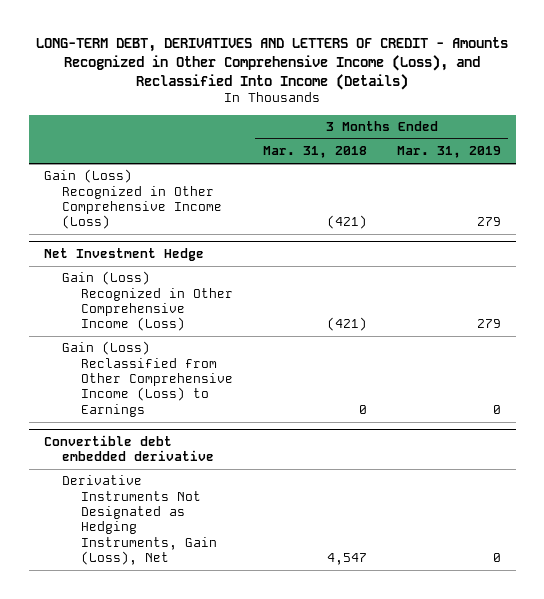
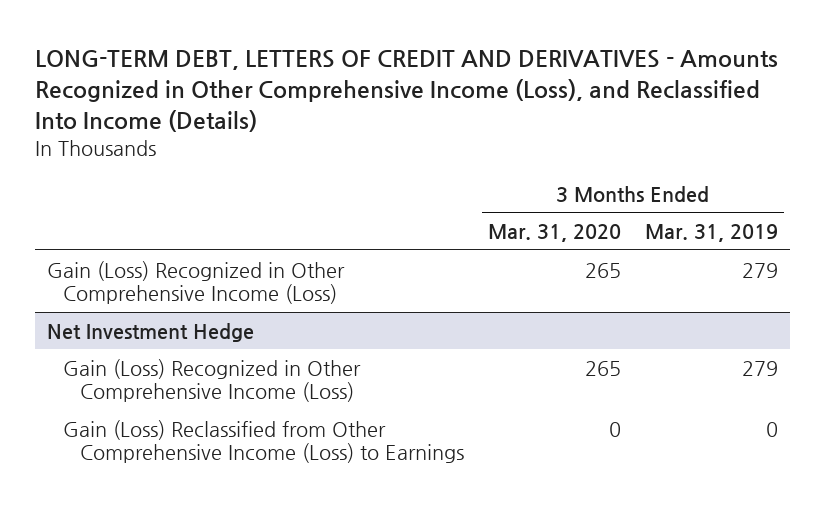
[36,36,509,90] LONG-TERM DEBT, DERIVATIVES AND LETTERS OF CREDIT - Amounts Recognized in Other Comprehensive Income (Loss), and Reclassified Into Income (Details) -> [34,49,778,133] LONG-TERM DEBT, LETTERS OF CREDIT AND DERIVATIVES - Amounts Recognized in Other Comprehensive Income (Loss), and Reclassified Into Income (Details)
[262,146,367,159] Mar. 31, 2018 -> none
none -> [488,224,622,243] Mar. 31, 2020
[43,435,215,462] Convertible debt embedded derivative -> none
[62,475,217,566] Derivative Instruments Not Designated as Hedging Instruments, Gain (Loss), Net -> none

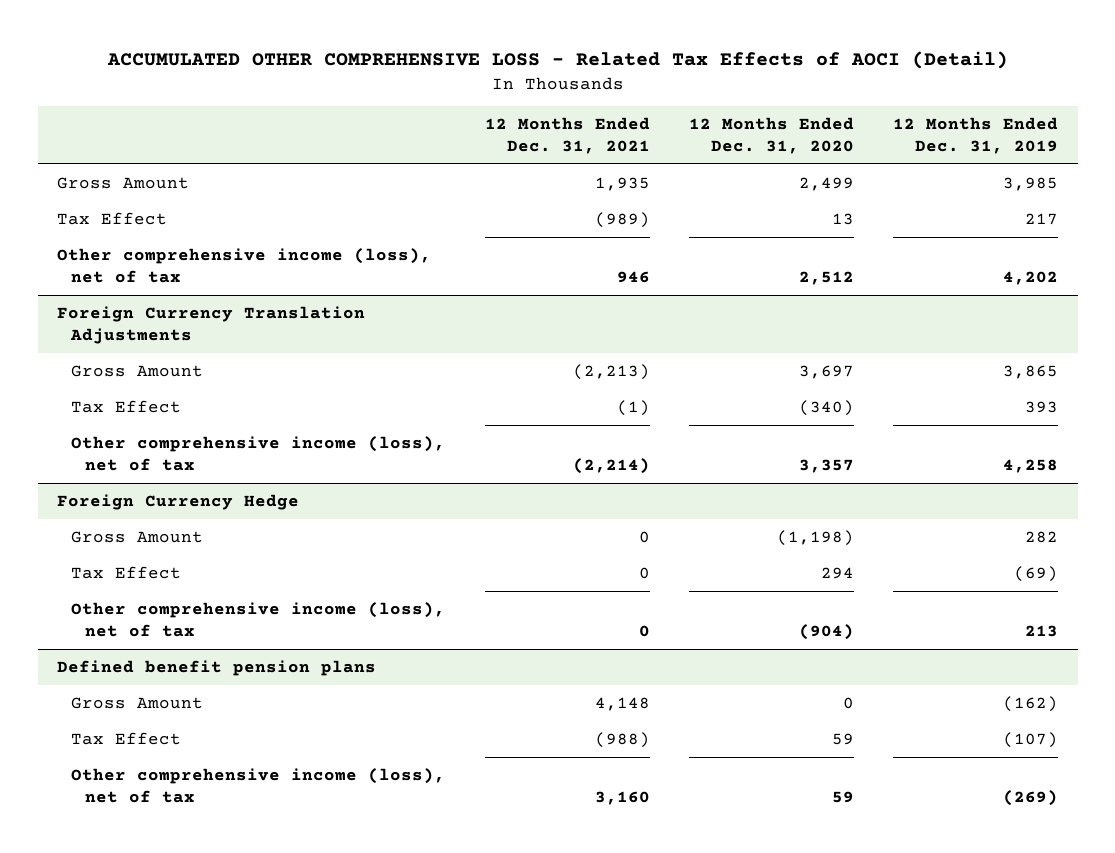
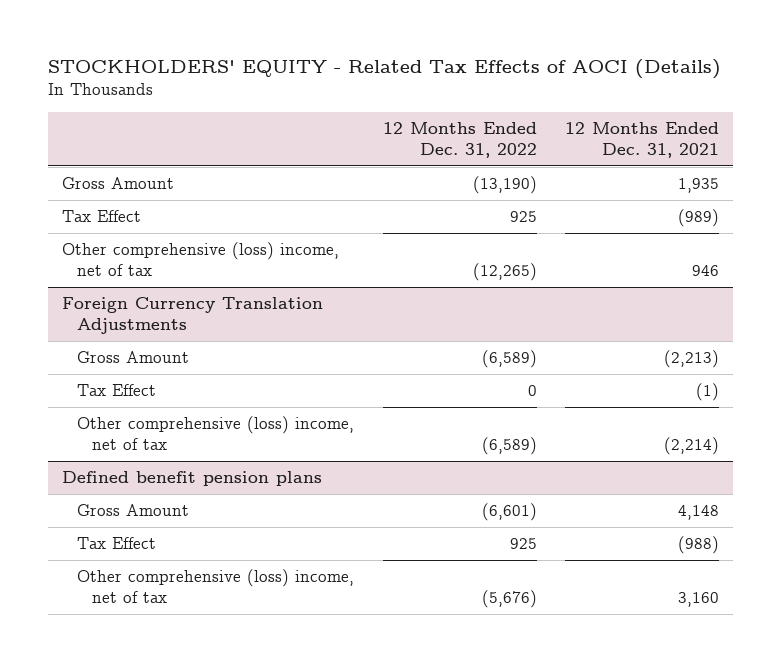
[106,51,1008,70] ACCUMULATED OTHER COMPREHENSIVE LOSS - Related Tax Effects of AOCI (Detail) -> [47,59,721,80] STOCKHOLDERS' EQUITY - Related Tax Effects of AOCI (Details)
[688,117,854,155] 12 Months Ended Dec. 31, 2020 -> none
[892,117,1058,155] 12 Months Ended Dec. 31, 2019 -> none
none -> [382,121,537,158] 12 Months Ended Dec. 31, 2022
[57,247,432,283] Other comprehensive income (loss), net of tax -> [61,242,339,277] Other comprehensive (loss) income, net of tax
[57,493,300,510] Foreign Currency Hedge -> none
[71,530,204,543] Gross Amount -> none
[71,565,182,579] Tax Effect -> none
[71,601,446,637] Other comprehensive income (loss), net of tax -> none
[71,435,446,471] Other comprehensive income (loss), net of tax -> [77,416,355,451] Other comprehensive (loss) income, net of tax
[71,767,446,803] Other comprehensive income (loss), net of tax -> [77,569,355,604] Other comprehensive (loss) income, net of tax

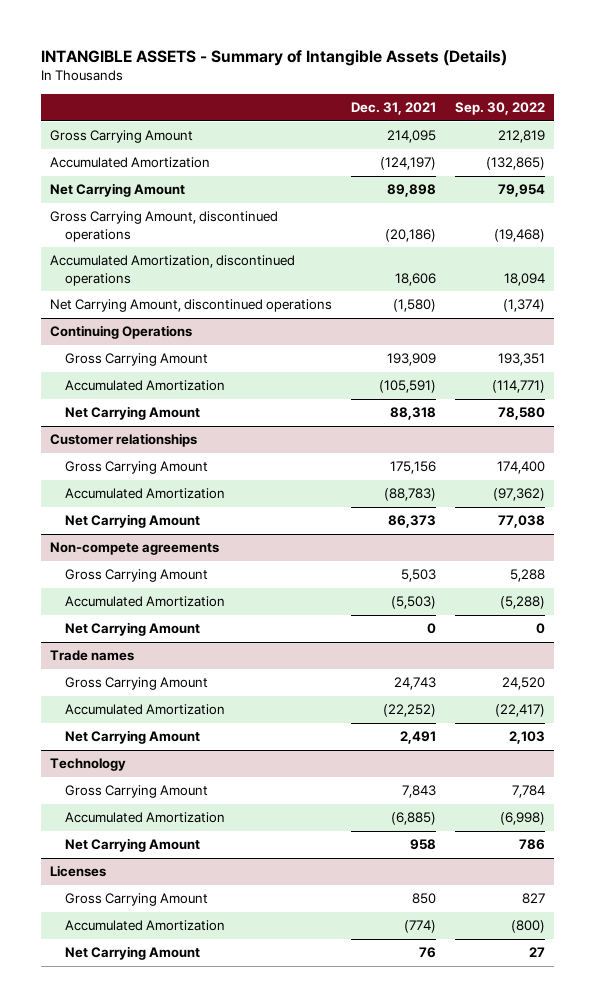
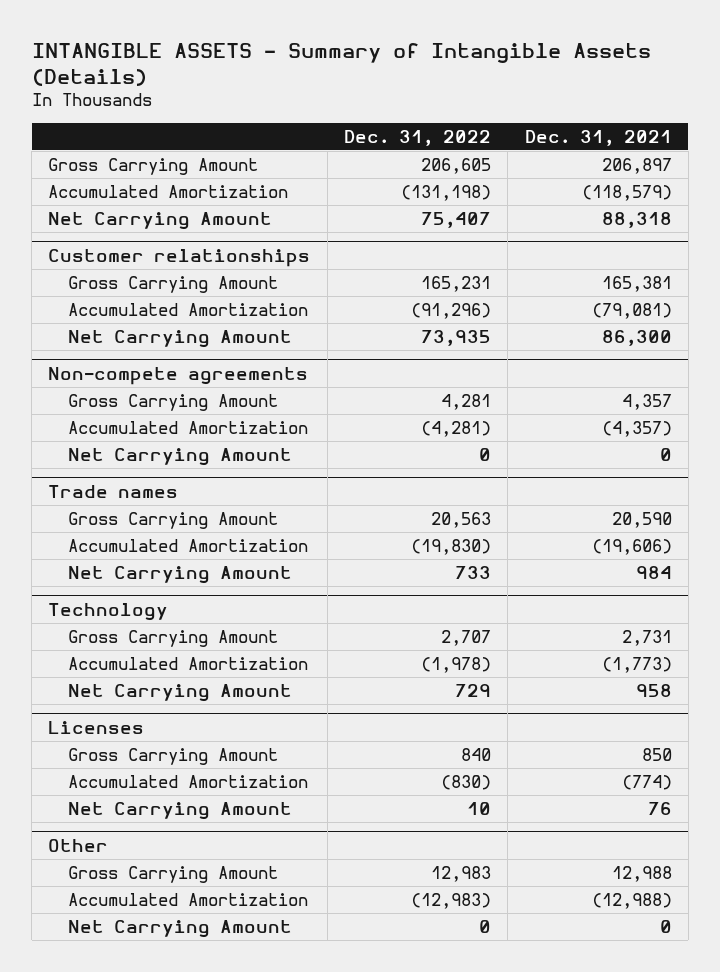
[454,102,545,116] Sep. 30, 2022 -> none
none -> [344,129,492,146] Dec. 31, 2022
[49,183,185,198] Net Carrying Amount -> none
[49,211,278,242] Gross Carrying Amount, discontinued operations -> none
[49,255,295,286] Accumulated Amortization, discontinued operations -> none
[49,299,332,313] Net Carrying Amount, discontinued operations -> none
[49,325,192,340] Continuing Operations -> none
[64,353,208,367] Gross Carrying Amount -> none
[64,380,225,392] Accumulated Amortization -> none
[386,130,436,144] 214,095 -> [601,157,672,174] 206,897
[379,157,436,171] (124,197) -> [581,184,672,201] (118,579)
[389,461,436,475] 175,156 -> [601,275,672,292] 165,381
[383,488,436,502] (88,783) -> [591,302,672,319] (79,081)
[387,515,436,529] 86,373 -> [601,329,672,346] 86,300
[400,569,436,583] 5,503 -> [621,393,672,410] 4,357
[390,596,436,610] (5,503) -> [601,420,672,437] (4,357)
[393,677,436,691] 24,743 -> [611,511,672,528] 20,590
[382,704,436,718] (22,252) -> [591,538,672,555] (19,606)
[399,731,436,745] 2,491 -> [635,565,672,579] 984
[401,785,436,799] 7,843 -> [621,629,672,646] 2,731
[390,812,436,826] (6,885) -> [601,656,672,673] (1,773)
none -> [48,838,109,852] Other
none -> [67,865,278,883] Gross Carrying Amount
none -> [67,892,308,906] Accumulated Amortization
none -> [67,919,292,938] Net Carrying Amount

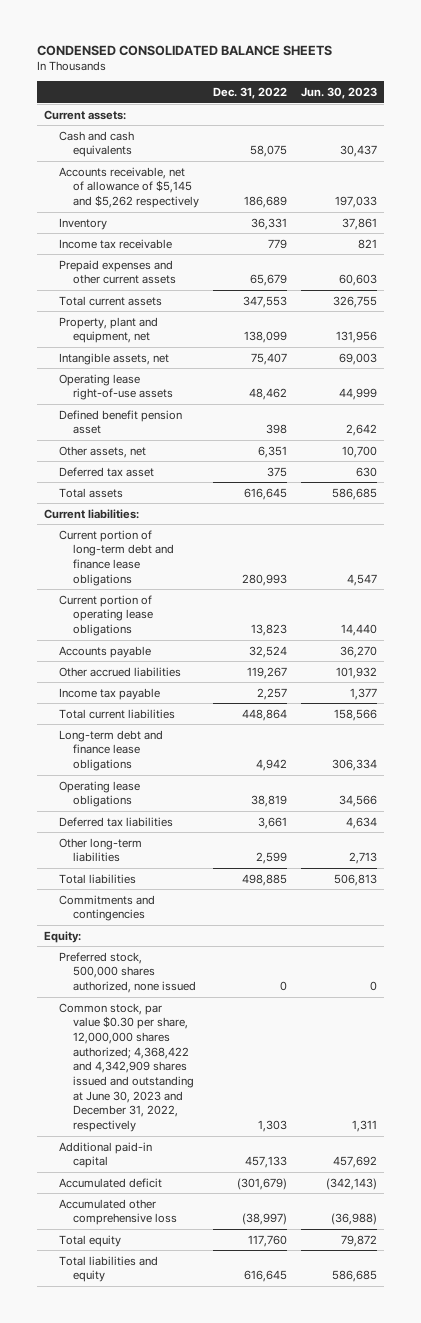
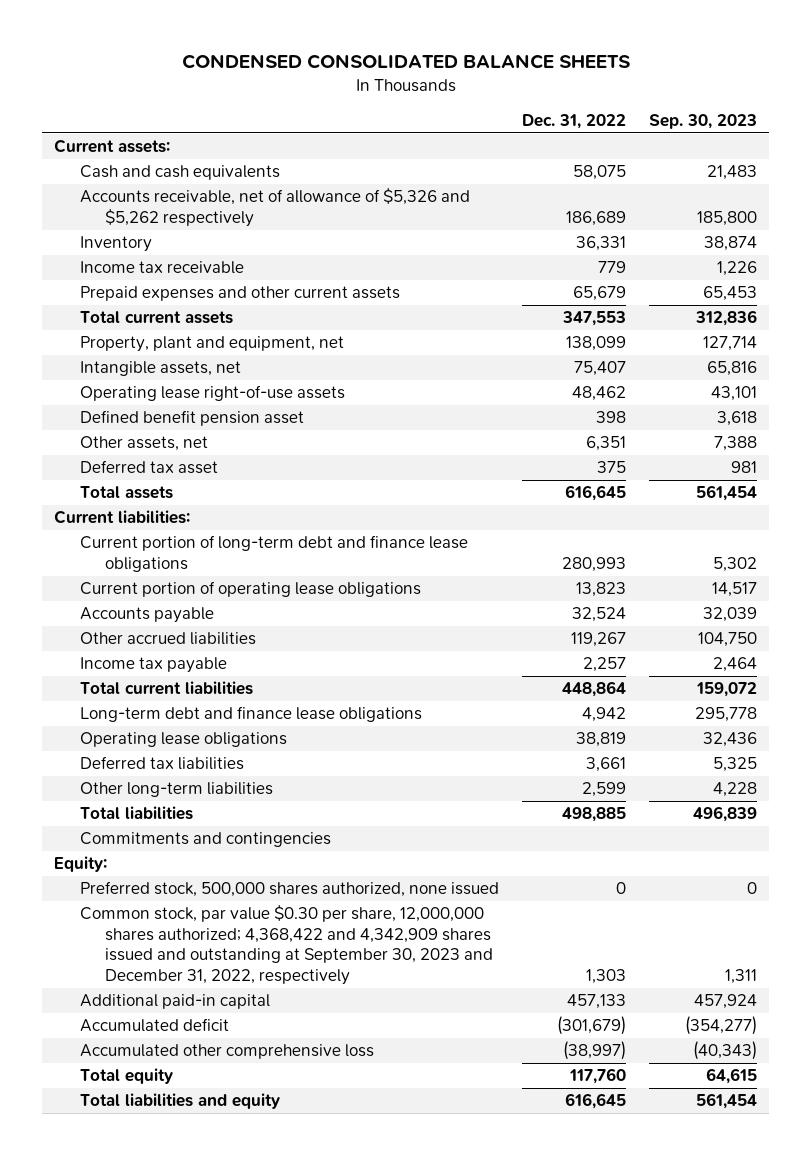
[301,86,378,99] Jun. 30, 2023 -> none
none -> [649,114,758,130] Sep. 30, 2023
[58,166,200,209] Accounts receivable, net of allowance of $5,145 and $5,262 respectively -> [79,188,470,227] Accounts receivable, net of allowance of $5,326 and $5,262 respectively
[58,1002,195,1132] Common stock, par value $0.30 per share, 12,000,000 shares authorized; 4,368,422 and 4,342,909 shares issued and outstanding at June 30, 2023 and December 31, 2022, respectively -> [79,905,494,985] Common stock, par value $0.30 per share, 12,000,000 shares authorized; 4,368,422 and 4,342,909 shares issued and outstanding at September 30, 2023 and December 31, 2022, respectively

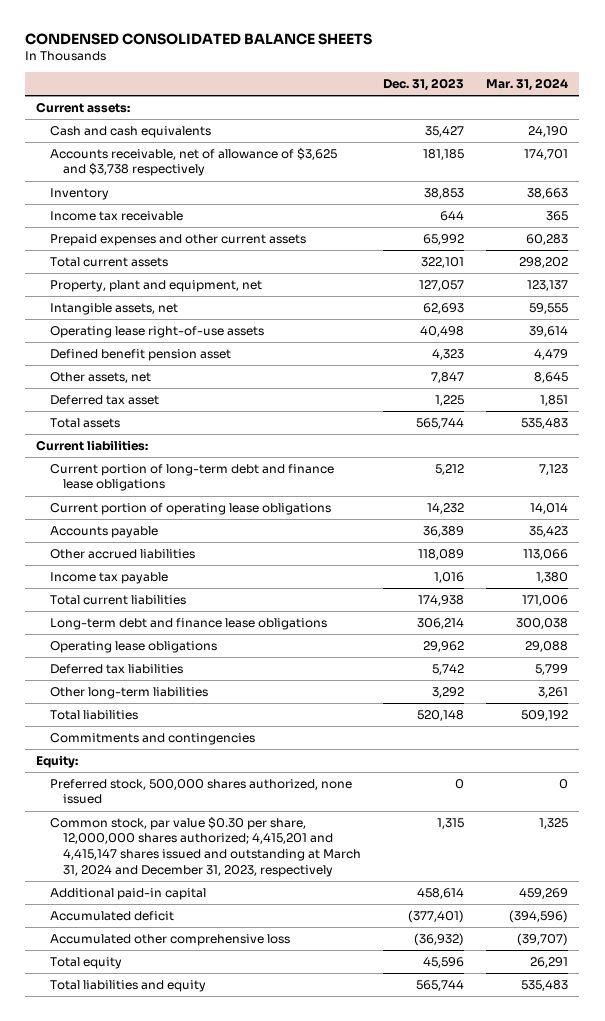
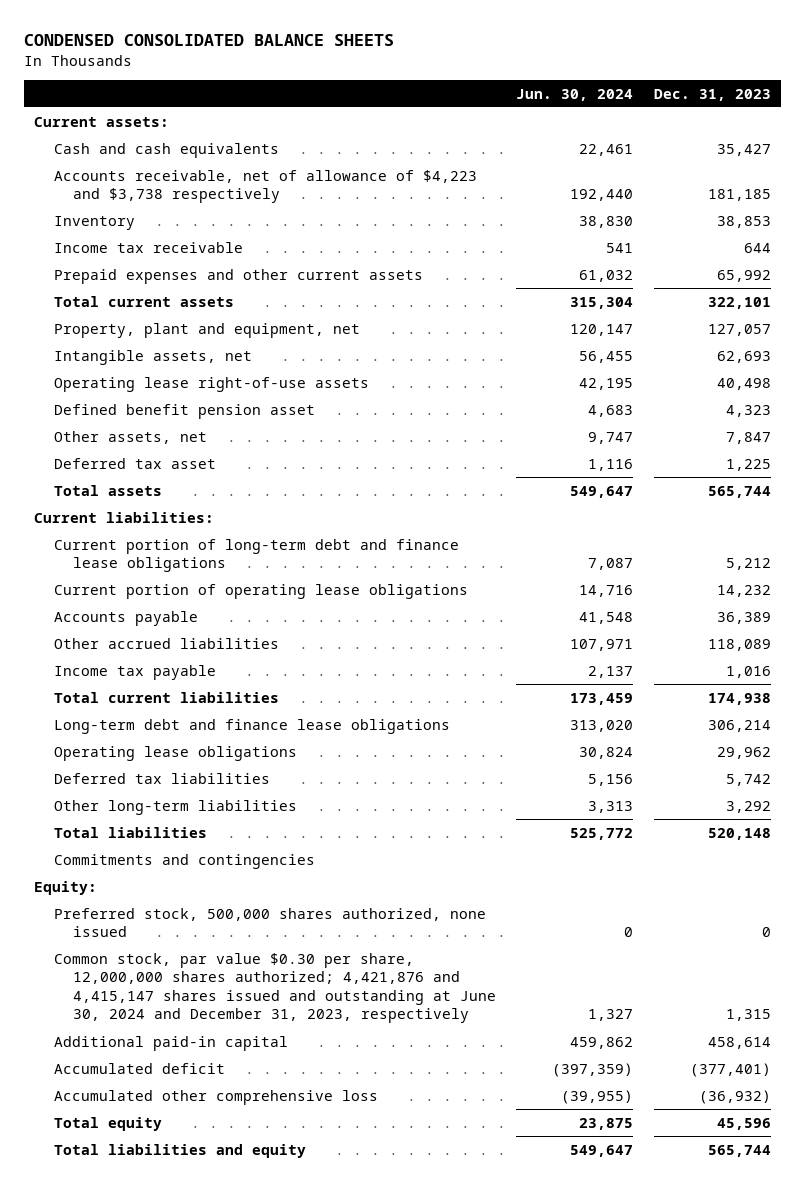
[486,78,569,92] Mar. 31, 2024 -> none
none -> [516,88,634,101] Jun. 30, 2024
[49,147,337,177] Accounts receivable, net of allowance of $3,625 and $3,738 respectively -> [53,169,477,204] Accounts receivable, net of allowance of $4,223 and $3,738 respectively
[49,816,362,877] Common stock, par value $0.30 per share, 12,000,000 shares authorized; 4,415,201 and 4,415,147 shares issued and outstanding at March 31, 2024 and December 31, 2023, respectively -> [53,952,496,1024] Common stock, par value $0.30 per share, 12,000,000 shares authorized; 4,421,876 and 4,415,147 shares issued and outstanding at June 30, 2024 and December 31, 2023, respectively

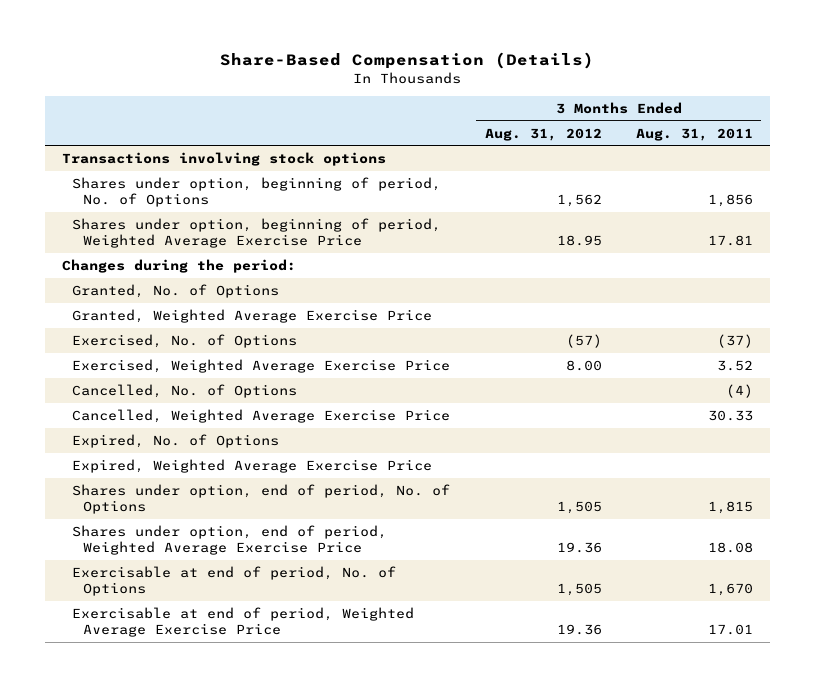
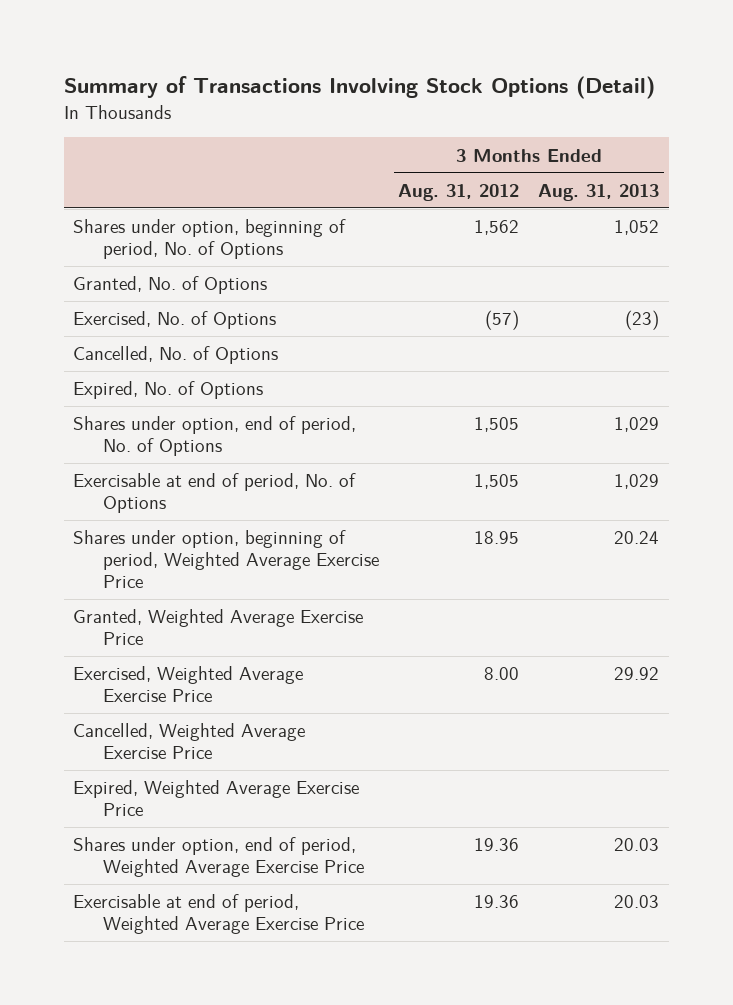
[220,52,595,70] Share-Based Compensation (Details) -> [63,76,655,100] Summary of Transactions Involving Stock Options (Detail)
[635,127,753,141] Aug. 31, 2011 -> none
none -> [538,183,660,201] Aug. 31, 2013
[61,151,386,166] Transactions involving stock options -> none
[61,258,296,273] Changes during the period: -> none
[72,217,442,248] Shares under option, beginning of period, Weighted Average Exercise Price -> [73,530,380,588] Shares under option, beginning of period, Weighted Average Exercise Price
[72,308,433,323] Granted, Weighted Average Exercise Price -> [73,609,364,646] Granted, Weighted Average Exercise Price
[72,358,451,373] Exercised, Weighted Average Exercise Price -> [73,666,304,703] Exercised, Weighted Average Exercise Price
[72,408,451,423] Cancelled, Weighted Average Exercise Price -> [73,723,306,760] Cancelled, Weighted Average Exercise Price
[72,458,433,473] Expired, Weighted Average Exercise Price -> [73,780,360,817] Expired, Weighted Average Exercise Price
[72,524,388,555] Shares under option, end of period, Weighted Average Exercise Price -> [73,837,365,878] Shares under option, end of period, Weighted Average Exercise Price

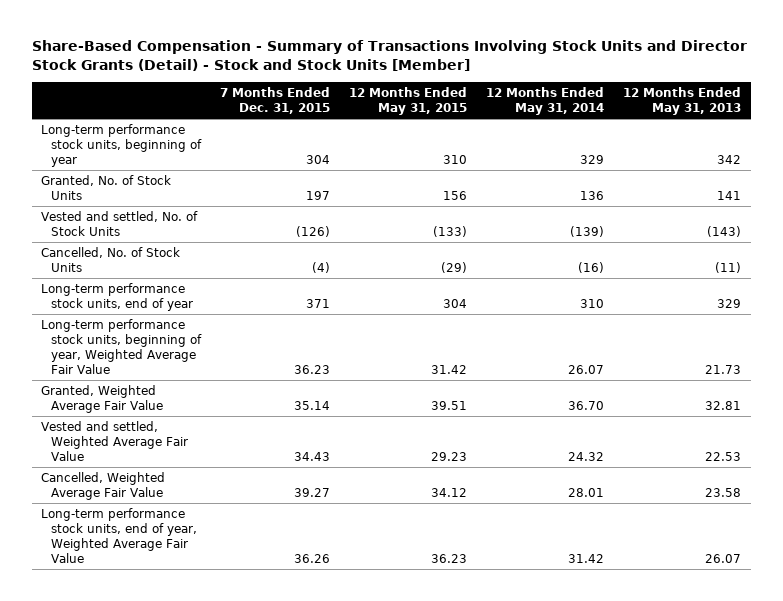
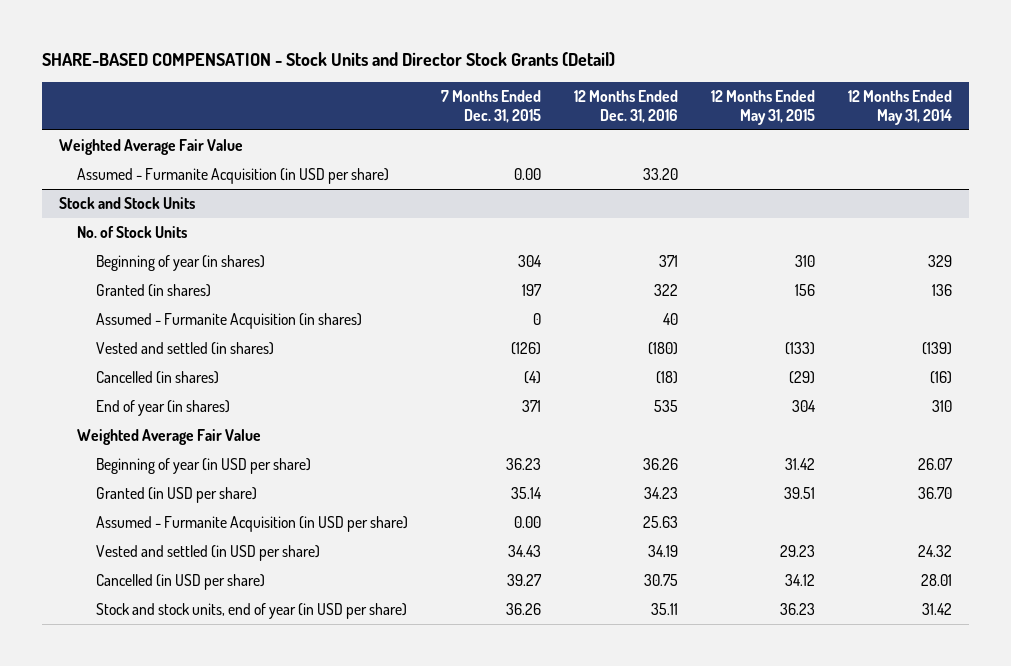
[31,39,747,71] Share-Based Compensation - Summary of Transactions Involving Stock Units and Director Stock Grants (Detail) - Stock and Stock Units [Member] -> [42,52,616,68] SHARE-BASED COMPENSATION - Stock Units and Director Stock Grants (Detail)
[623,86,742,115] 12 Months Ended May 31, 2013 -> none
none -> [574,89,679,124] 12 Months Ended Dec. 31, 2016
none -> [58,139,243,156] Weighted Average Fair Value
none -> [77,168,390,185] Assumed - Furmanite Acquisition (in USD per share)
none -> [58,197,195,210] Stock and Stock Units
none -> [77,226,188,239] No. of Stock Units
[41,124,203,168] Long-term performance stock units, beginning of year -> [95,255,265,272] Beginning of year (in shares)
[41,175,172,201] Granted, No. of Stock Units -> [95,284,211,298] Granted (in shares)
none -> [95,313,362,330] Assumed - Furmanite Acquisition (in shares)
[41,211,199,237] Vested and settled, No. of Stock Units -> [95,342,274,356] Vested and settled (in shares)
[41,247,181,273] Cancelled, No. of Stock Units -> [95,371,219,385] Cancelled (in shares)
[41,283,194,312] Long-term performance stock units, end of year -> [95,400,230,417] End of year (in shares)
none -> [77,429,262,446] Weighted Average Fair Value
[41,319,203,375] Long-term performance stock units, beginning of year, Weighted Average Fair Value -> [95,458,311,475] Beginning of year (in USD per share)
[41,385,164,414] Granted, Weighted Average Fair Value -> [95,487,257,504] Granted (in USD per share)
none -> [95,516,408,533] Assumed - Furmanite Acquisition (in USD per share)
[41,421,189,462] Vested and settled, Weighted Average Fair Value -> [95,545,320,562] Vested and settled (in USD per share)
[41,472,166,501] Cancelled, Weighted Average Fair Value -> [95,574,265,591] Cancelled (in USD per share)
[41,508,198,564] Long-term performance stock units, end of year, Weighted Average Fair Value -> [95,603,407,620] Stock and stock units, end of year (in USD per share)

